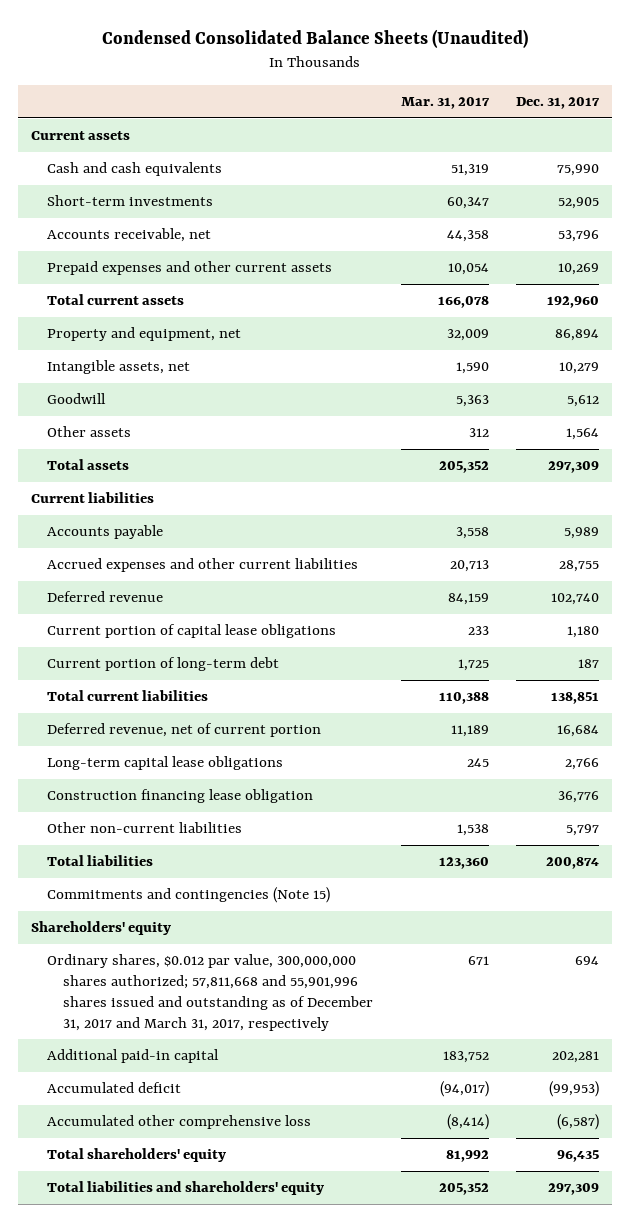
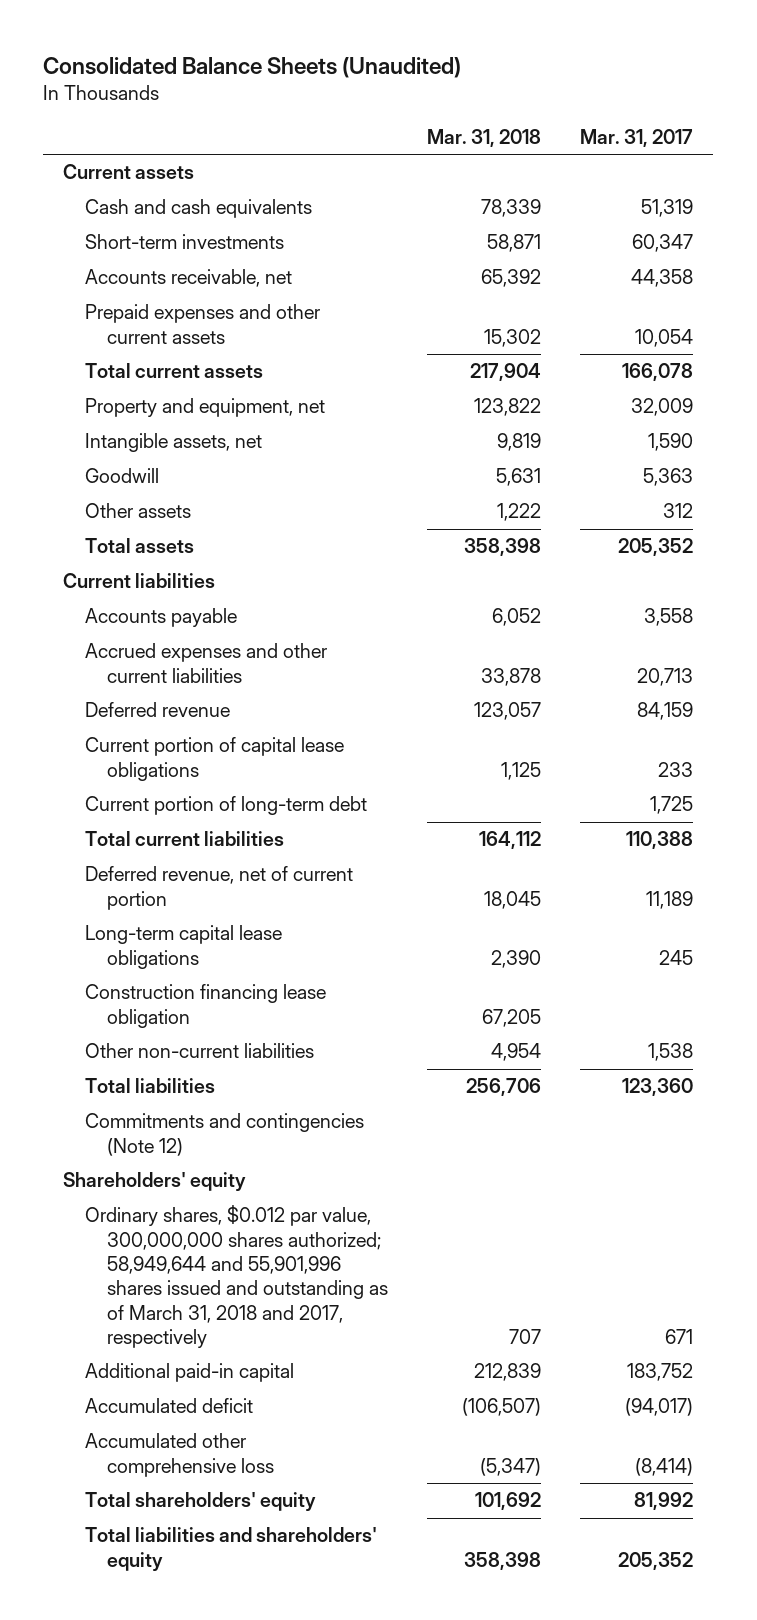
[101,29,528,49] Condensed Consolidated Balance Sheets (Unaudited) -> [43,56,462,78] Consolidated Balance Sheets (Unaudited)
[515,97,600,110] Dec. 31, 2017 -> none
none -> [427,129,542,148] Mar. 31, 2018
[47,887,331,904] Commitments and contingencies (Note 15) -> [85,1113,365,1156] Commitments and contingencies (Note 12)
[47,954,374,1031] Ordinary shares, $0.012 par value, 300,000,000 shares authorized; 57,811,668 and 55,901,996 shares issued and outstanding as of December 31, 2017 and March 31, 2017, respectively -> [85,1205,389,1349] Ordinary shares, $0.012 par value, 300,000,000 shares authorized; 58,949,644 and 55,901,996 shares issued and outstanding as of March 31, 2018 and 2017, respectively

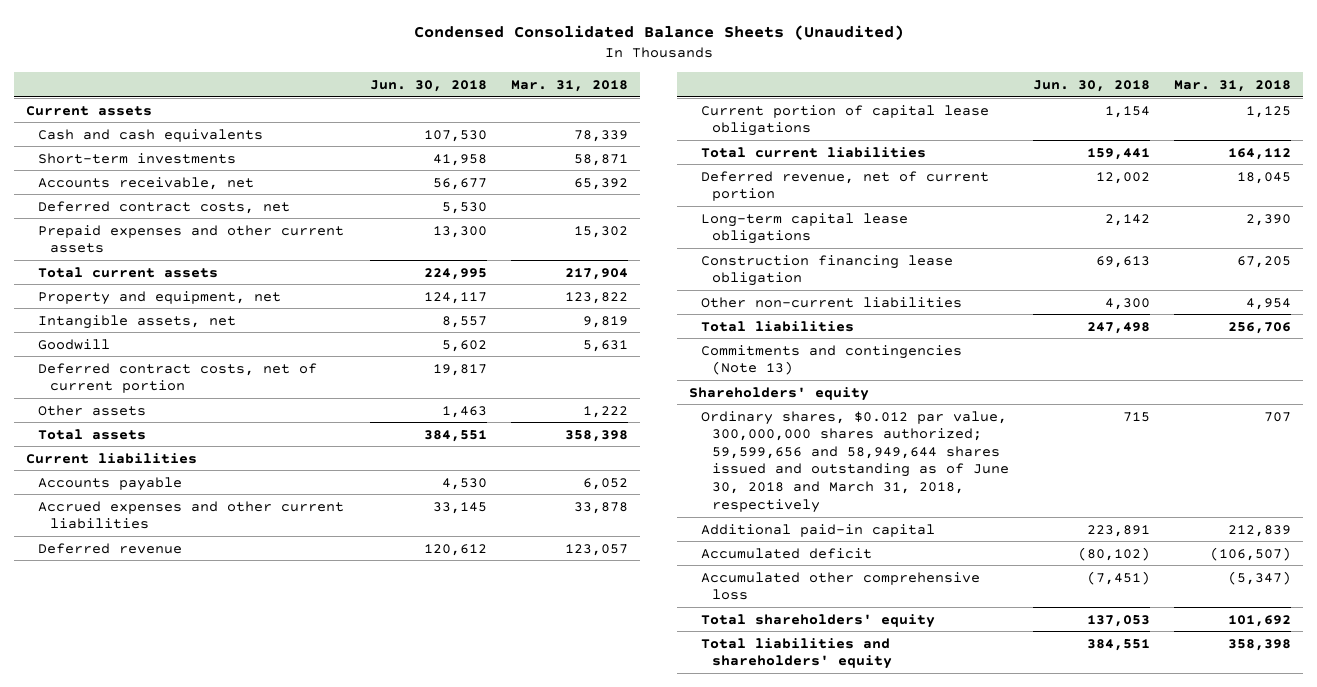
[43,56,462,78] Consolidated Balance Sheets (Unaudited) -> [413,25,904,41] Condensed Consolidated Balance Sheets (Unaudited)
[580,129,694,148] Mar. 31, 2017 -> none
none -> [370,79,488,92] Jun. 30, 2018
none -> [37,200,290,214] Deferred contract costs, net
none -> [37,362,317,394] Deferred contract costs, net of current portion
[85,796,368,816] Current portion of long-term debt -> none
[85,1113,365,1156] Commitments and contingencies (Note 12) -> [700,344,962,376] Commitments and contingencies (Note 13)
[85,1205,389,1349] Ordinary shares, $0.012 par value, 300,000,000 shares authorized; 58,949,644 and 55,901,996 shares issued and outstanding as of March 31, 2018 and 2017, respectively -> [700,410,1010,513] Ordinary shares, $0.012 par value, 300,000,000 shares authorized; 59,599,656 and 58,949,644 shares issued and outstanding as of June 30, 2018 and March 31, 2018, respectively

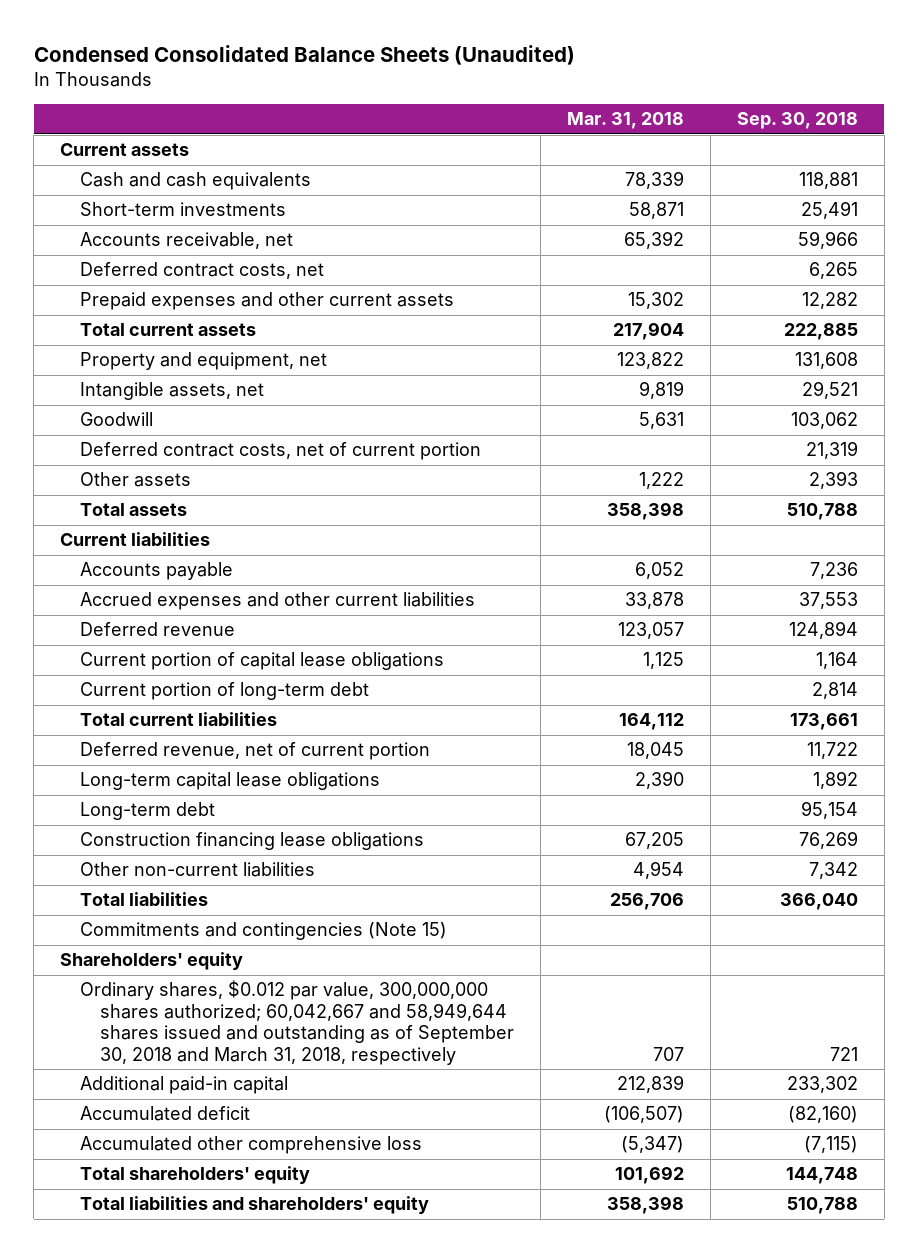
[370,79,488,92] Jun. 30, 2018 -> none
none -> [736,112,858,130] Sep. 30, 2018
none -> [80,682,370,701] Current portion of long-term debt
none -> [80,802,216,821] Long-term debt
[700,254,953,287] Construction financing lease obligation -> [80,832,425,851] Construction financing lease obligations
[700,344,962,376] Commitments and contingencies (Note 13) -> [80,922,448,941] Commitments and contingencies (Note 15)
[700,410,1010,513] Ordinary shares, $0.012 par value, 300,000,000 shares authorized; 59,599,656 and 58,949,644 shares issued and outstanding as of June 30, 2018 and March 31, 2018, respectively -> [80,980,515,1065] Ordinary shares, $0.012 par value, 300,000,000 shares authorized; 60,042,667 and 58,949,644 shares issued and outstanding as of September 30, 2018 and March 31, 2018, respectively

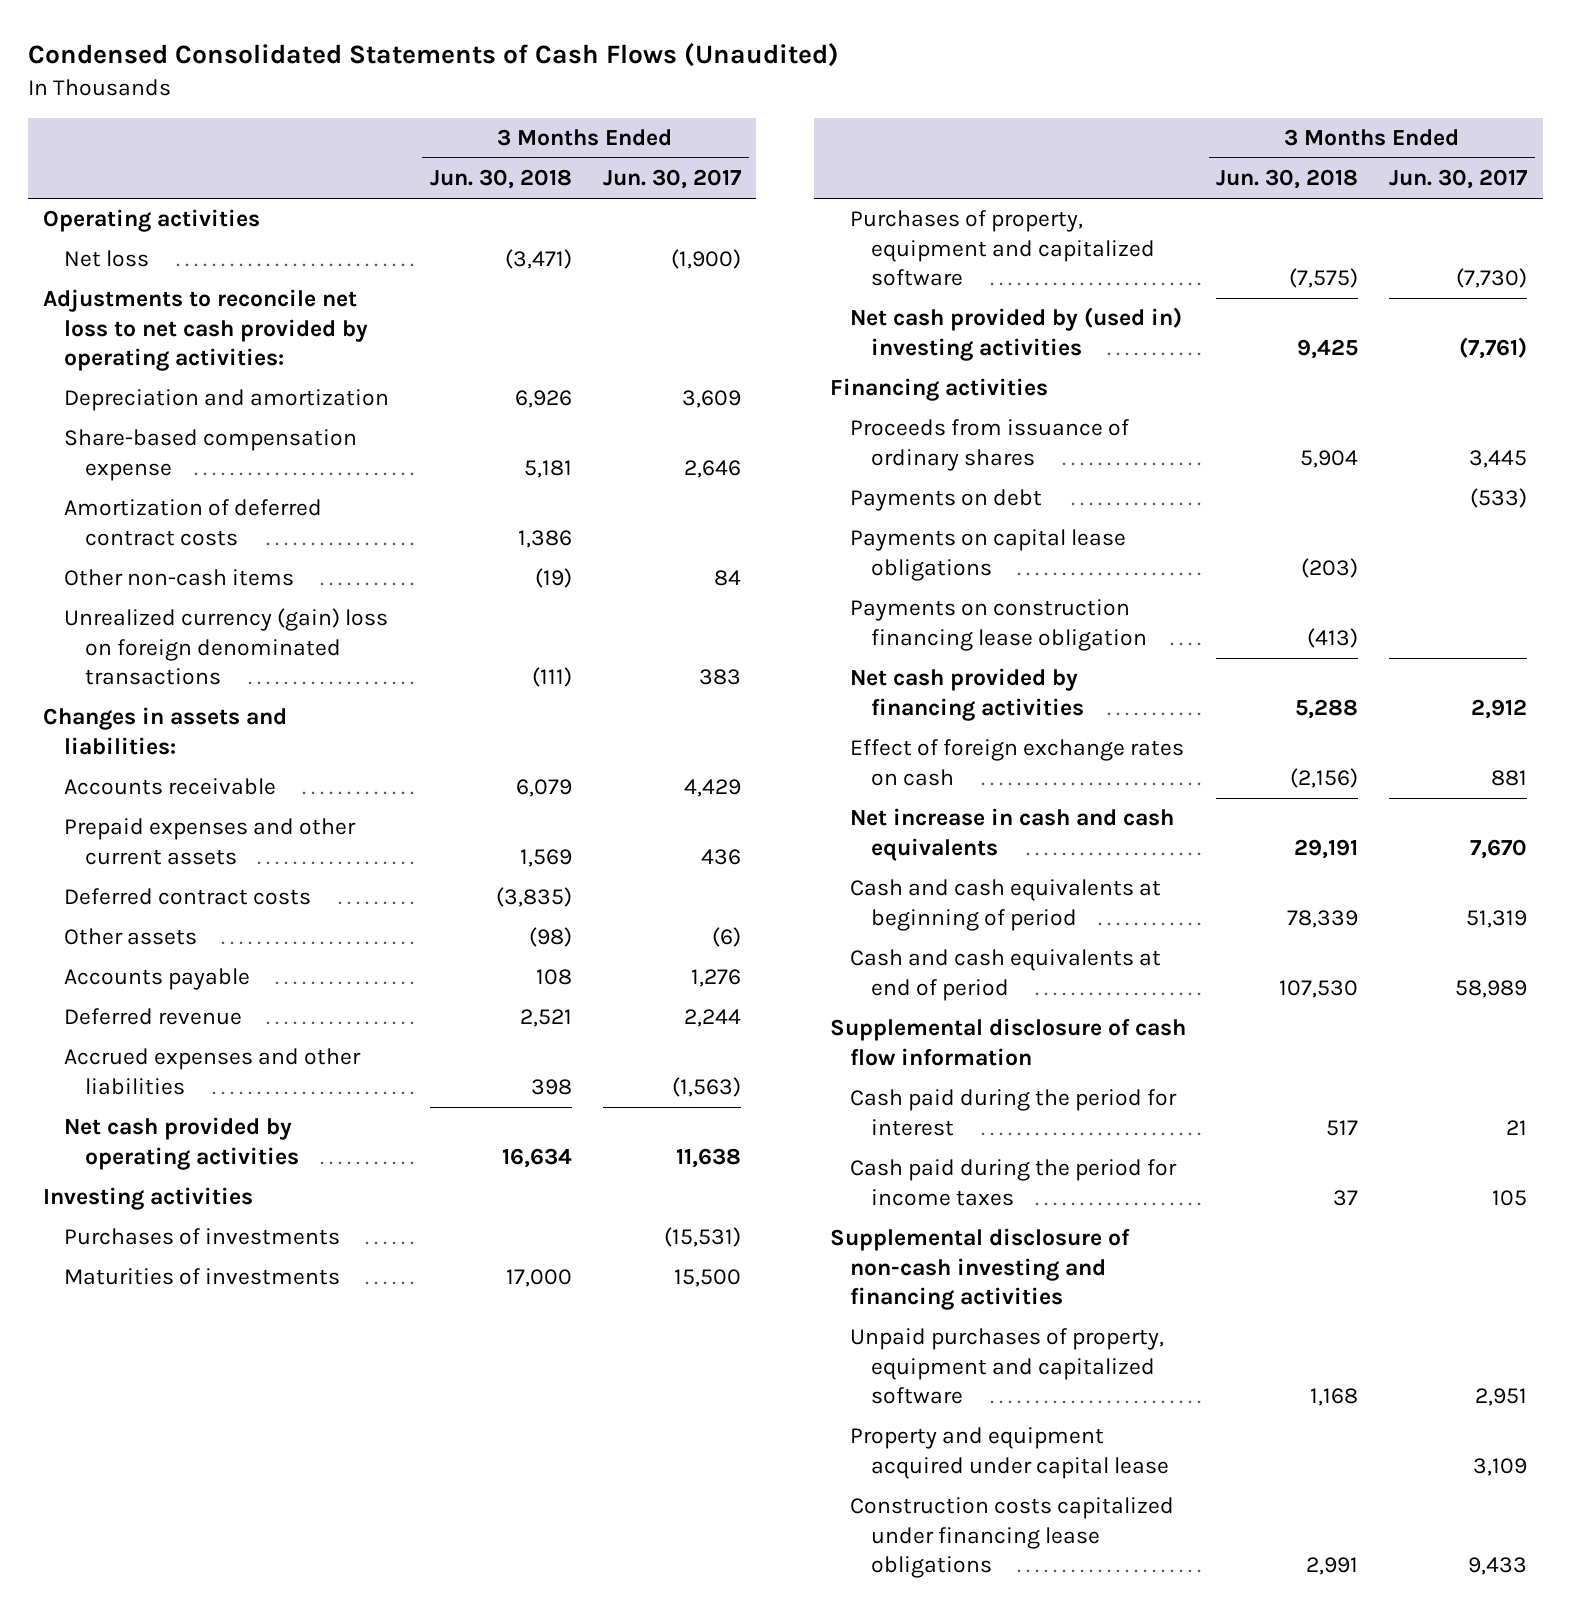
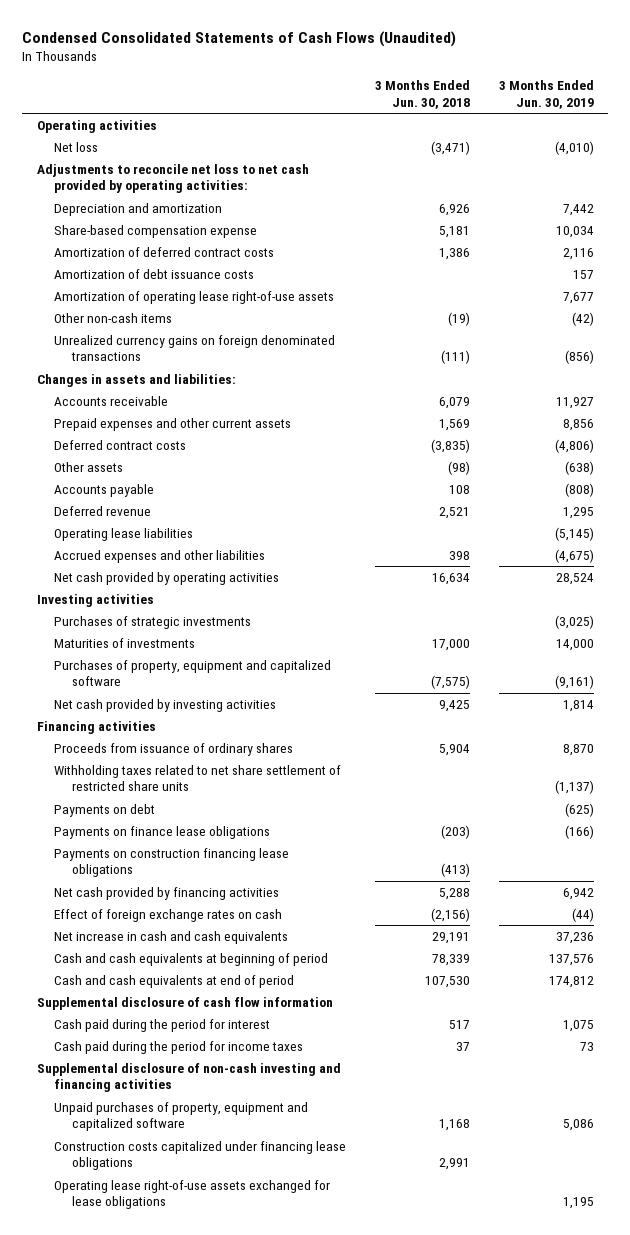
[602,169,742,190] Jun. 30, 2017 -> none
none -> [498,80,594,109] 3 Months Ended Jun. 30, 2019
none -> [54,268,255,279] Amortization of debt issuance costs
none -> [54,290,335,304] Amortization of operating lease right-of-use assets
[63,608,388,686] Unrealized currency (gain) loss on foreign denominated transactions -> [54,334,336,362] Unrealized currency gains on foreign denominated transactions
none -> [54,527,194,541] Operating lease liabilities
[63,1228,340,1246] Purchases of investments -> [54,615,252,629] Purchases of strategic investments
[850,307,1183,361] Net cash provided by (used in) investing activities -> [54,698,277,712] Net cash provided by investing activities
none -> [54,764,342,792] Withholding taxes related to net share settlement of restricted share units
[850,529,1127,581] Payments on capital lease obligations -> [54,825,271,839] Payments on finance lease obligations
[850,599,1148,651] Payments on construction financing lease obligation -> [54,847,290,878] Payments on construction financing lease obligations
[850,1427,1170,1479] Property and equipment acquired under capital lease -> none
none -> [54,1179,331,1210] Operating lease right-of-use assets exchanged for lease obligations

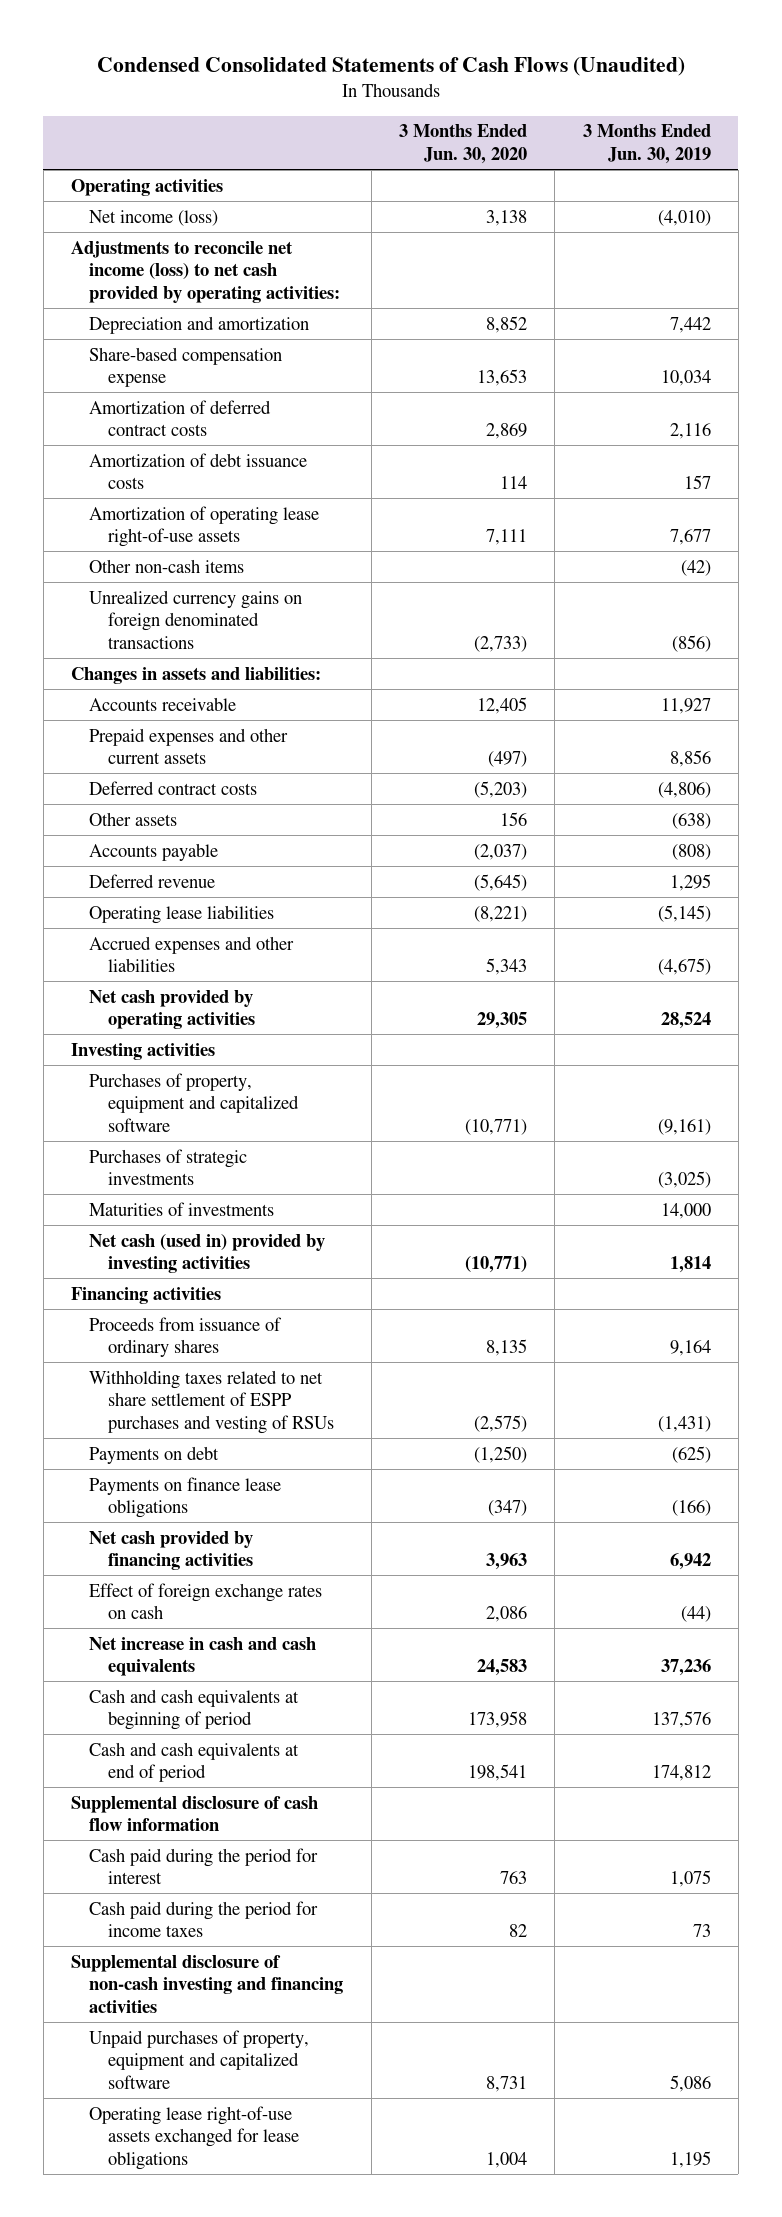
[374,80,470,109] 3 Months Ended Jun. 30, 2018 -> none
none -> [398,124,527,164] 3 Months Ended Jun. 30, 2020
[54,141,99,152] Net loss -> [89,209,219,226] Net income (loss)
[36,163,309,194] Adjustments to reconcile net loss to net cash provided by operating activities: -> [71,240,341,303] Adjustments to reconcile net income (loss) to net cash provided by operating activities:
[54,659,332,687] Purchases of property, equipment and capitalized software -> [89,1072,299,1132] Purchases of property, equipment and capitalized software
[54,698,277,712] Net cash provided by investing activities -> [89,1233,326,1274] Net cash (used in) provided by investing activities
[562,743,594,756] 8,870 -> [669,1340,711,1357] 9,164
[54,764,342,792] Withholding taxes related to net share settlement of restricted share units -> [89,1369,334,1434] Withholding taxes related to net share settlement of ESPP purchases and vesting of RSUs
[554,780,594,795] (1,137) -> [657,1415,711,1432] (1,431)
[54,847,290,878] Payments on construction financing lease obligations -> none
[54,1140,347,1171] Construction costs capitalized under financing lease obligations -> none

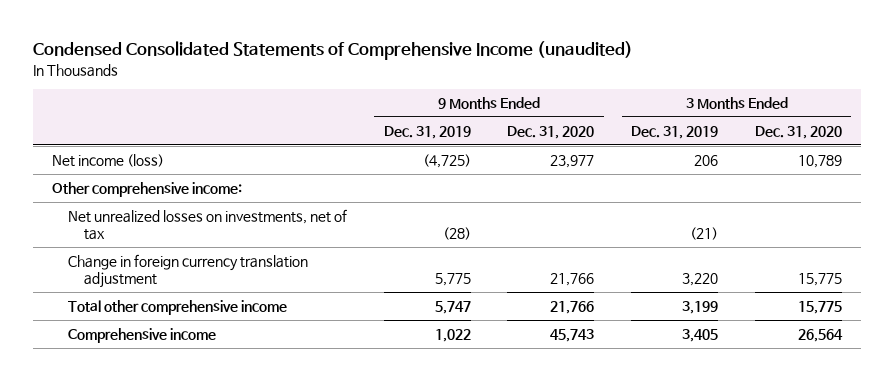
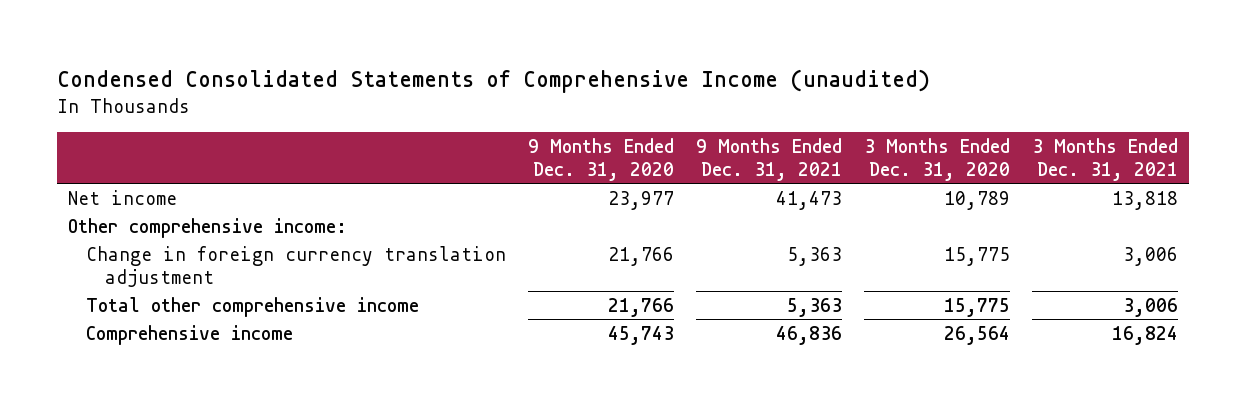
[383,125,471,139] Dec. 31, 2019 -> none
[631,125,719,139] Dec. 31, 2019 -> none
none -> [696,137,843,181] 9 Months Ended Dec. 31, 2021
none -> [1032,137,1179,181] 3 Months Ended Dec. 31, 2021
[51,154,164,168] Net income (loss) -> [67,189,177,205] Net income
[67,209,347,241] Net unrealized losses on investments, net of tax -> none

